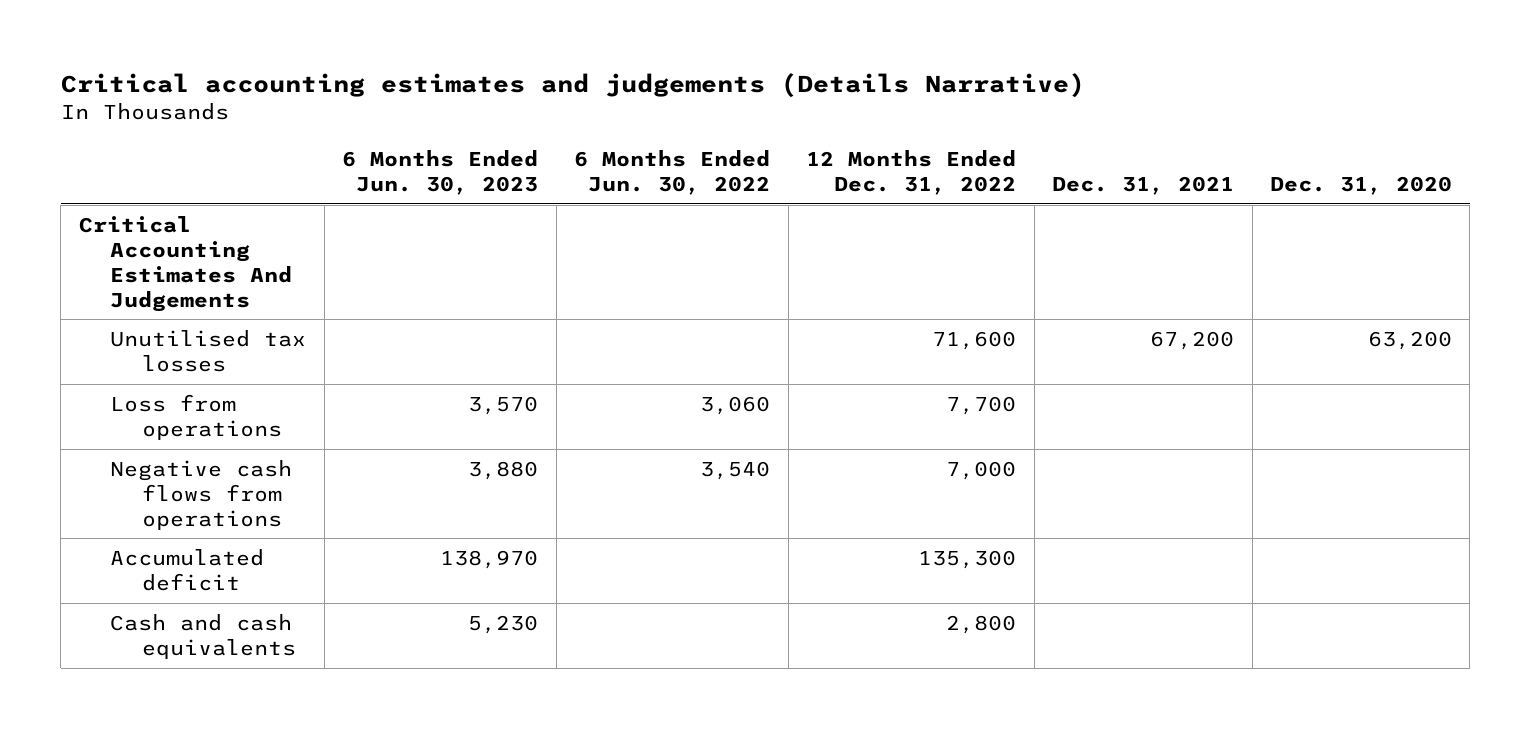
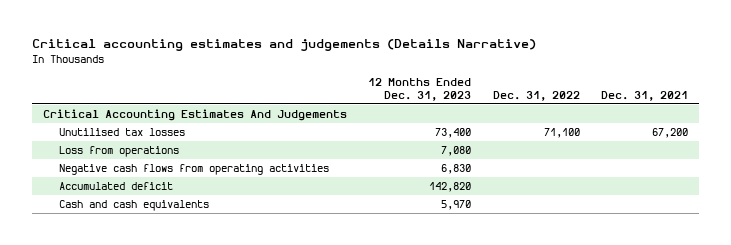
[342,150,539,195] 6 Months Ended Jun. 30, 2023 -> none
[574,150,771,195] 6 Months Ended Jun. 30, 2022 -> none
[806,150,1017,195] 12 Months Ended Dec. 31, 2022 -> none
[1270,175,1453,195] Dec. 31, 2020 -> none
none -> [368,78,472,101] 12 Months Ended Dec. 31, 2023
none -> [492,90,580,101] Dec. 31, 2022
[110,459,293,530] Negative cash flows from operations -> [59,164,330,176] Negative cash flows from operating activities

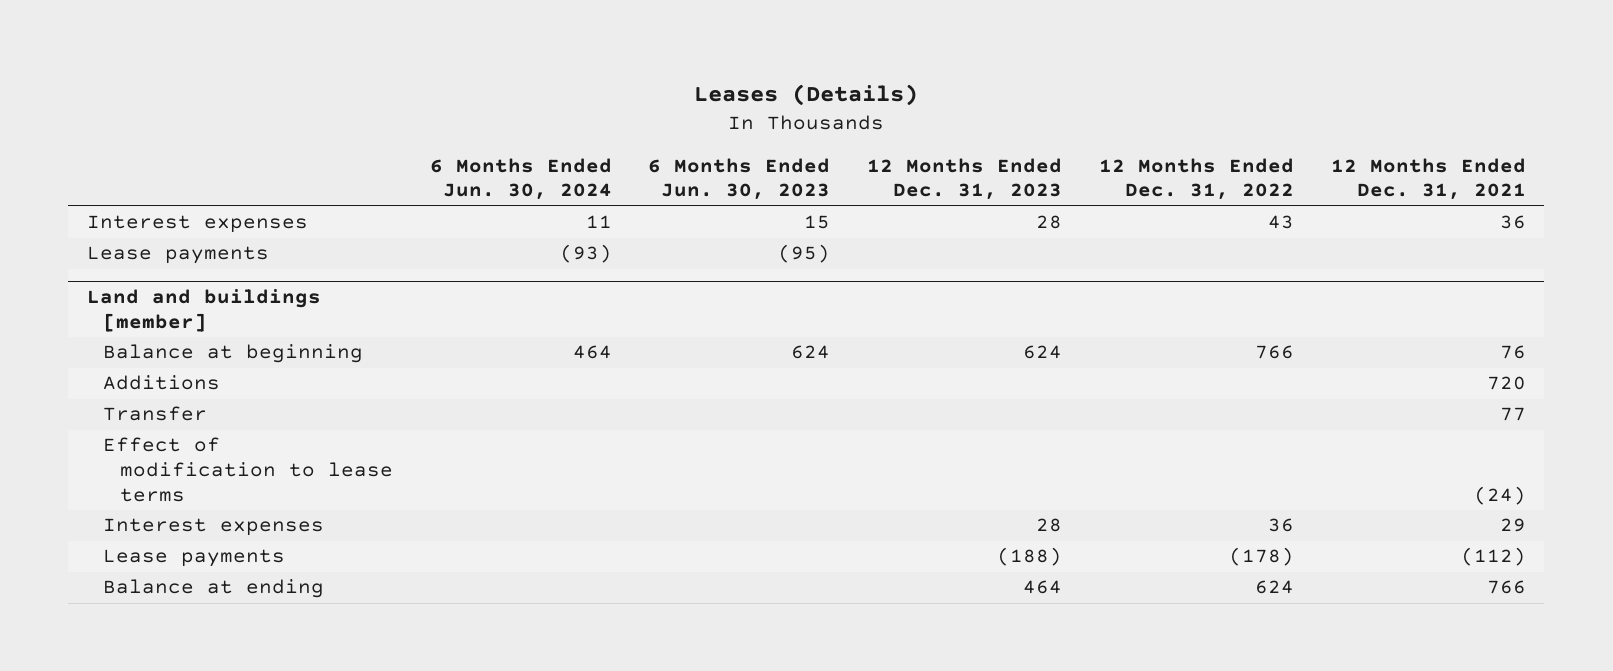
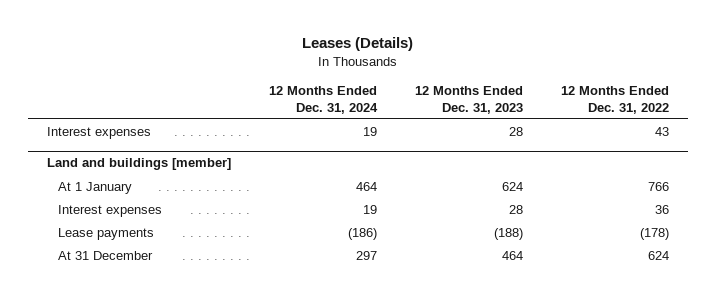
[429,157,612,201] 6 Months Ended Jun. 30, 2024 -> none
[648,157,831,201] 6 Months Ended Jun. 30, 2023 -> none
[1330,157,1526,201] 12 Months Ended Dec. 31, 2021 -> none
none -> [269,85,379,114] 12 Months Ended Dec. 31, 2024
[86,246,269,265] Lease payments -> none
[103,375,221,391] Additions -> none
[103,406,208,422] Transfer -> none
[103,437,393,502] Effect of modification to lease terms -> none
[103,344,364,364] Balance at beginning -> [58,182,133,195] At 1 January
[103,579,325,599] Balance at ending -> [58,251,154,261] At 31 December

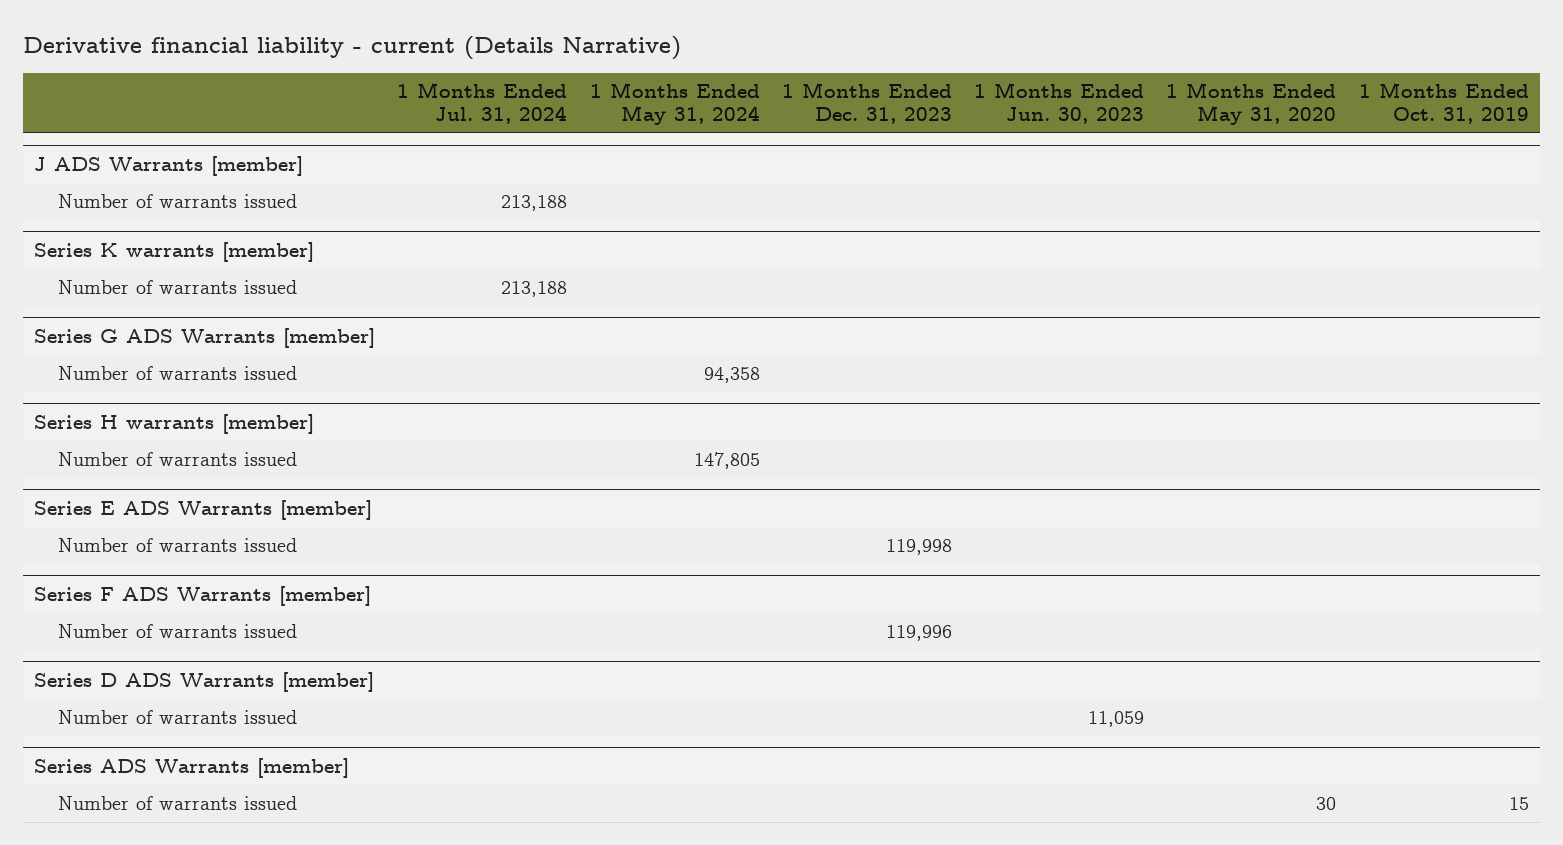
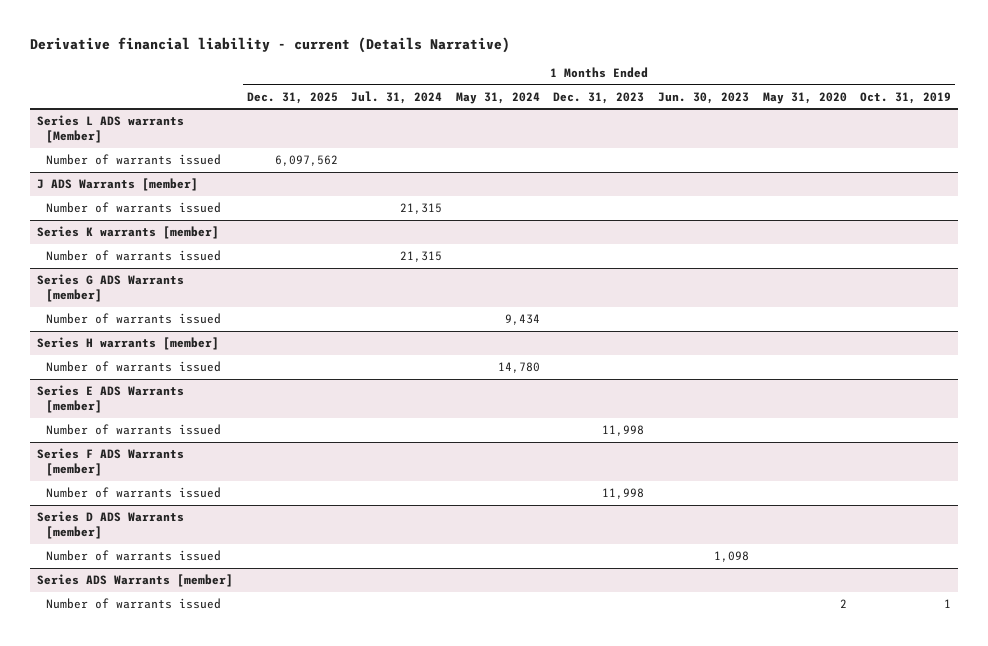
none -> [246,91,338,104] Dec. 31, 2025
none -> [36,115,184,144] Series L ADS warrants [Member]
none -> [46,154,222,166] Number of warrants issued
[501,195,568,212] 213,188 -> [400,203,443,215] 21,315
[501,281,568,298] 213,188 -> [400,251,443,263] 21,315
[703,367,760,384] 94,358 -> [504,314,540,326] 9,434
[693,452,760,470] 147,805 -> [497,362,540,374] 14,780
[885,539,952,556] 119,998 -> [602,425,645,437] 11,998
[885,625,952,642] 119,996 -> [602,488,645,500] 11,998
[1088,711,1145,728] 11,059 -> [713,551,749,563] 1,098
[1316,797,1337,811] 30 -> [839,599,847,609] 2
[1508,797,1529,811] 15 -> [944,599,952,609] 1

